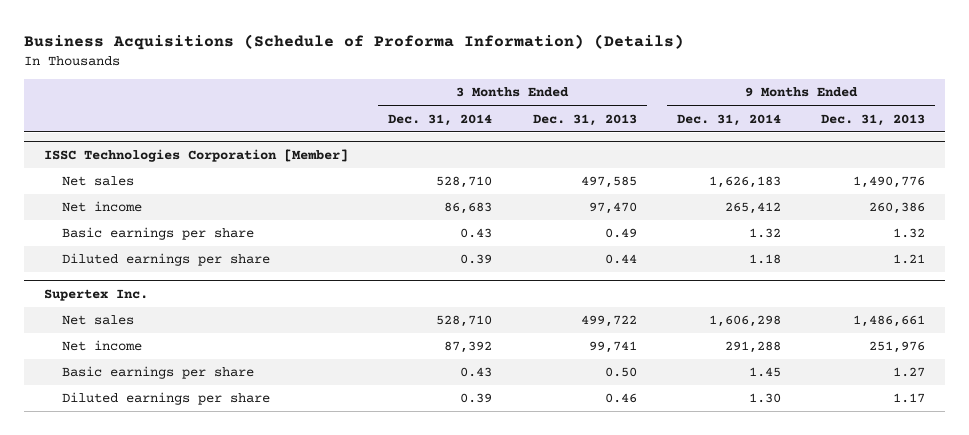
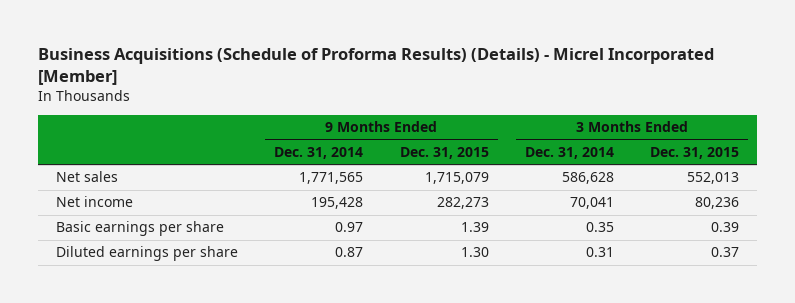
[23,33,684,50] Business Acquisitions (Schedule of Proforma Information) (Details) -> [37,47,714,85] Business Acquisitions (Schedule of Proforma Results) (Details) - Micrel Incorporated [Member]
[532,113,637,126] Dec. 31, 2013 -> none
[821,113,926,126] Dec. 31, 2013 -> none
none -> [399,146,489,159] Dec. 31, 2015
none -> [650,146,740,159] Dec. 31, 2015
[44,149,349,163] ISSC Technologies Corporation [Member] -> none
[44,289,149,302] Supertex Inc. -> none
[62,315,135,326] Net sales -> none
[62,340,143,352] Net income -> none
[62,366,255,380] Basic earnings per share -> none
[62,392,271,406] Diluted earnings per share -> none
[436,176,493,189] 528,710 -> [561,172,614,185] 586,628
[708,176,781,189] 1,626,183 -> [299,172,364,185] 1,771,565
[444,202,493,215] 86,683 -> [569,197,614,210] 70,041
[724,202,781,215] 265,412 -> [311,197,364,210] 195,428
[460,228,493,239] 0.43 -> [585,222,614,233] 0.35
[748,228,781,239] 1.32 -> [335,222,364,233] 0.97
[460,254,493,265] 0.39 -> [585,247,614,258] 0.31
[748,254,781,265] 1.18 -> [335,247,364,258] 0.87

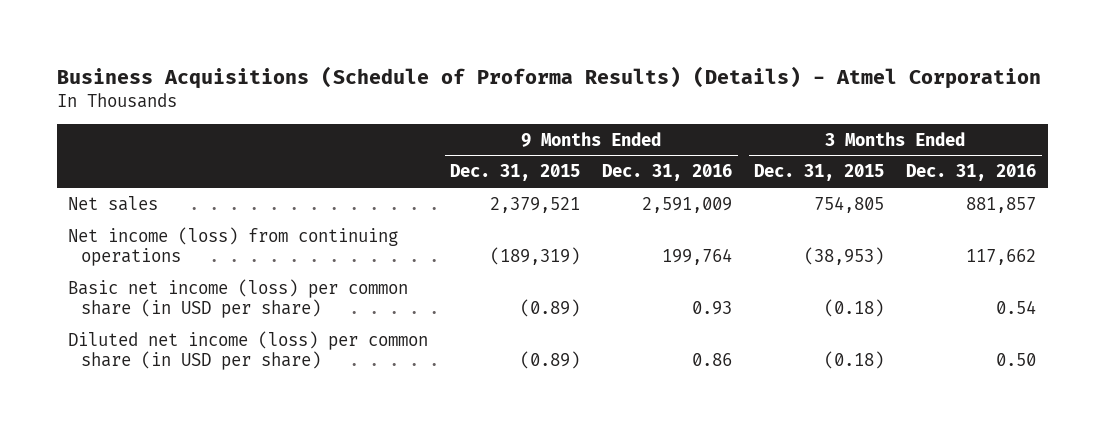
[37,47,714,85] Business Acquisitions (Schedule of Proforma Results) (Details) - Micrel Incorporated [Member] -> [57,65,1042,89] Business Acquisitions (Schedule of Proforma Results) (Details) - Atmel Corporation
[274,146,364,159] Dec. 31, 2014 -> none
[524,146,614,159] Dec. 31, 2014 -> none
none -> [602,164,733,182] Dec. 31, 2016
none -> [906,164,1037,182] Dec. 31, 2016
[424,172,489,185] 1,715,079 -> [490,196,581,213] 2,379,521
[687,172,740,185] 552,013 -> [814,195,885,213] 754,805
[55,196,133,208] Net income -> [68,226,399,266] Net income (loss) from continuing operations
[436,197,489,210] 282,273 -> [490,246,581,265] (189,319)
[695,197,740,210] 80,236 -> [804,246,885,265] (38,953)
[55,221,224,237] Basic earnings per share -> [68,278,409,318] Basic net income (loss) per common share (in USD per share)
[460,222,489,233] 1.39 -> [520,298,581,317] (0.89)
[711,222,740,233] 0.39 -> [824,298,885,317] (0.18)
[55,246,238,262] Diluted earnings per share -> [68,330,429,370] Diluted net income (loss) per common share (in USD per share)
[460,247,489,258] 1.30 -> [520,350,581,369] (0.89)
[711,247,740,258] 0.37 -> [824,350,885,369] (0.18)

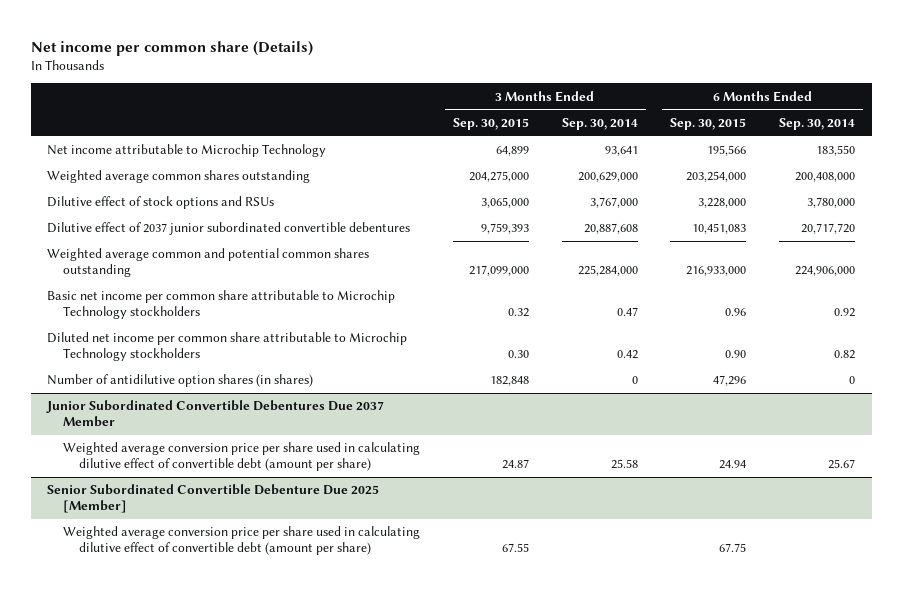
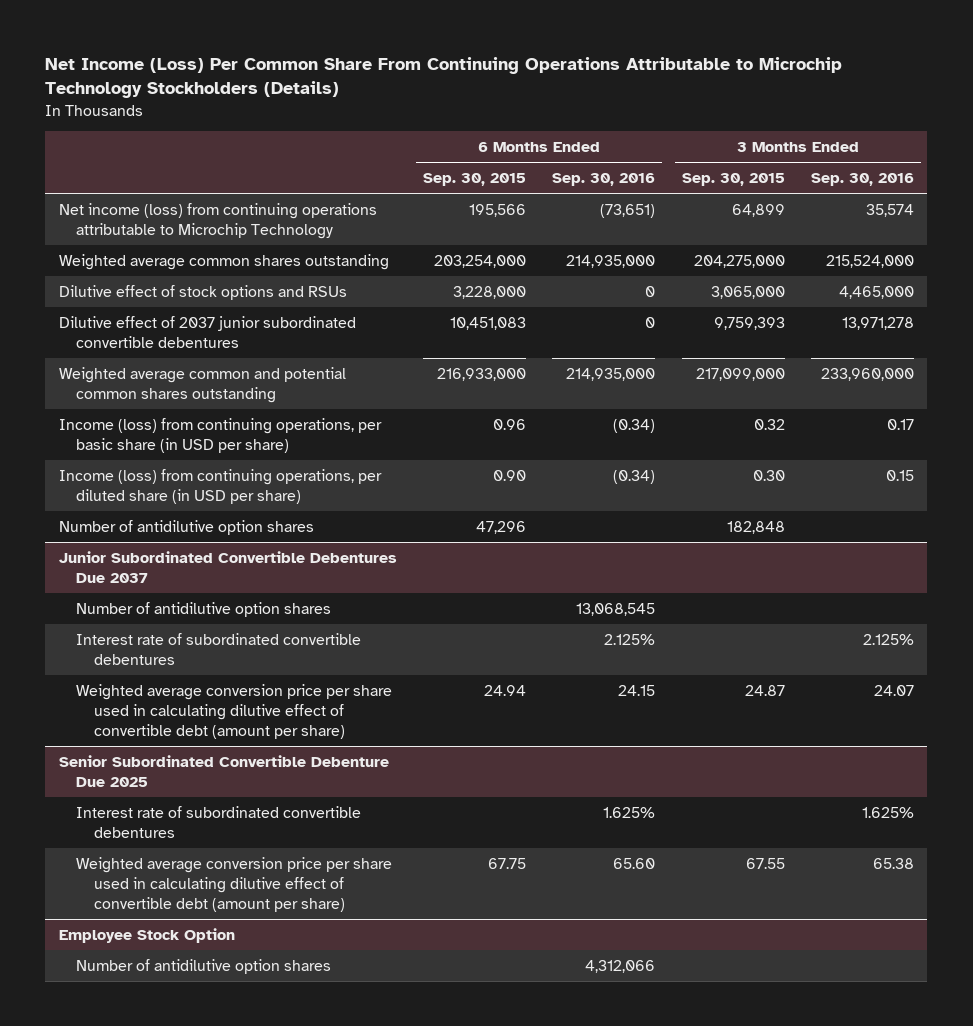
[30,40,313,56] Net income per common share (Details) -> [45,56,843,99] Net Income (Loss) Per Common Share From Continuing Operations Attributable to Microchip Technology Stockholders (Details)
[561,117,638,130] Sep. 30, 2014 -> none
[779,117,856,130] Sep. 30, 2014 -> none
none -> [552,172,656,186] Sep. 30, 2016
none -> [810,172,914,186] Sep. 30, 2016
[47,144,327,158] Net income attributable to Microchip Technology -> [58,202,377,240] Net income (loss) from continuing operations attributable to Microchip Technology
[47,332,408,362] Diluted net income per common share attributable to Microchip Technology stockholders -> none
[47,290,396,320] Basic net income per common share attributable to Microchip Technology stockholders -> [58,417,382,454] Income (loss) from continuing operations, per basic share (in USD per share)
none -> [58,468,382,505] Income (loss) from continuing operations, per diluted share (in USD per share)
[47,374,314,388] Number of antidilutive option shares (in shares) -> [58,519,314,535] Number of antidilutive option shares
[46,400,385,428] Junior Subordinated Convertible Debentures Due 2037 Member -> [58,550,397,584] Junior Subordinated Convertible Debentures Due 2037
none -> [76,601,332,617] Number of antidilutive option shares
none -> [76,632,362,666] Interest rate of subordinated convertible debentures
[47,484,380,514] Senior Subordinated Convertible Debenture Due 2025 [Member] -> [58,754,389,788] Senior Subordinated Convertible Debenture Due 2025
none -> [76,805,362,839] Interest rate of subordinated convertible debentures
none -> [58,927,235,943] Employee Stock Option
none -> [76,958,332,974] Number of antidilutive option shares

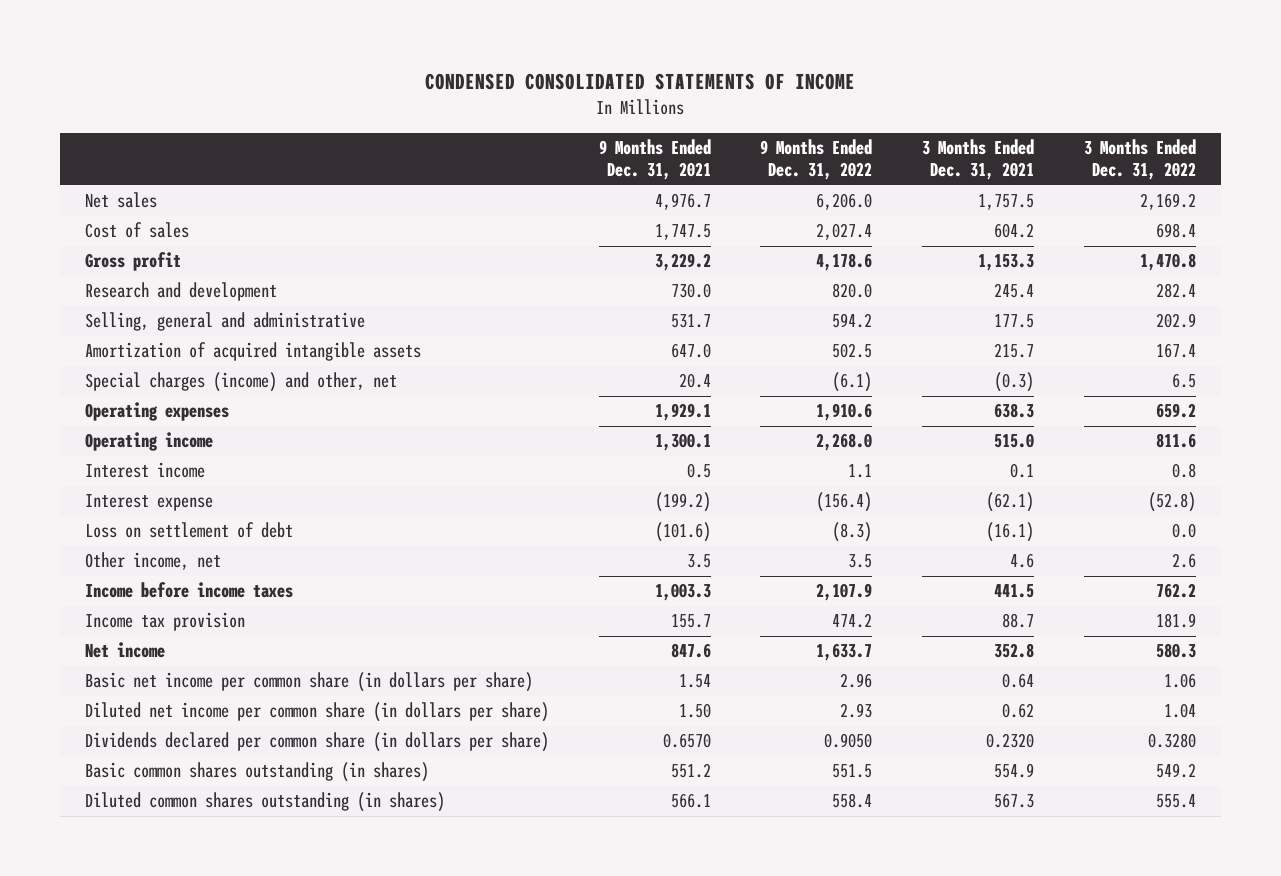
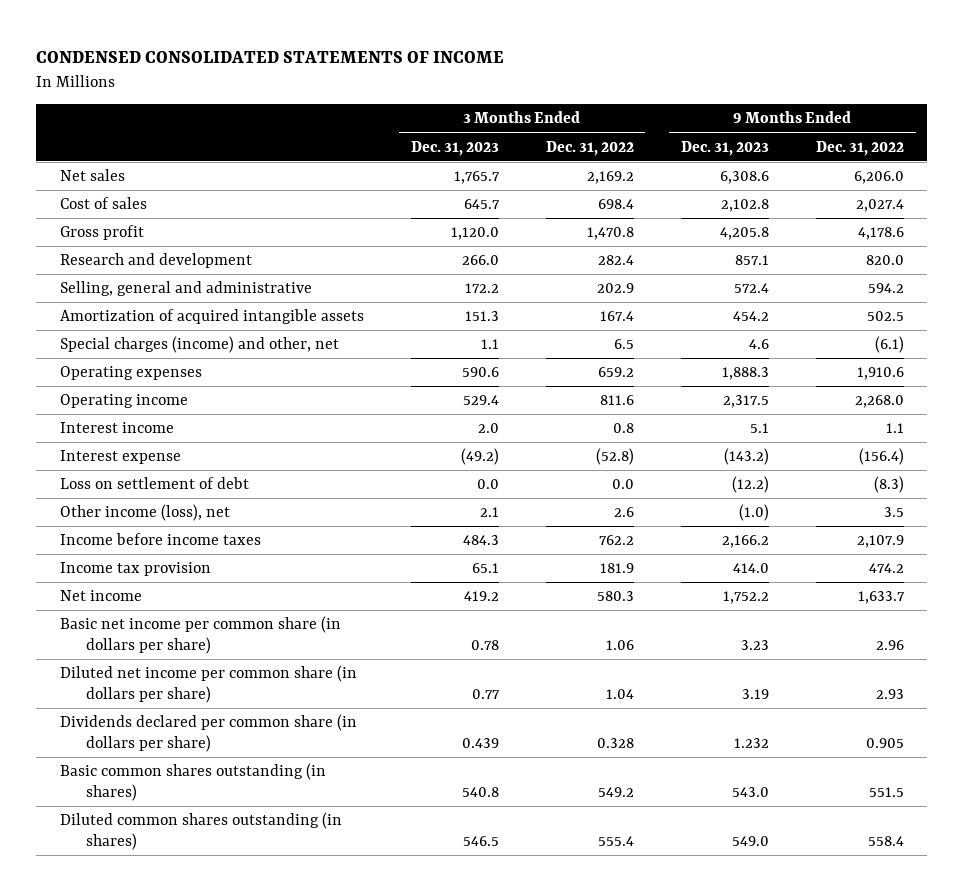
[598,139,711,181] 9 Months Ended Dec. 31, 2021 -> none
[921,139,1034,181] 3 Months Ended Dec. 31, 2021 -> none
none -> [410,140,499,156] Dec. 31, 2023
none -> [680,140,769,156] Dec. 31, 2023
[84,552,221,571] Other income, net -> [59,504,230,522] Other income (loss), net
[824,733,873,749] 0.9050 -> [865,737,904,748] 0.905
[1147,733,1196,749] 0.3280 -> [596,737,634,748] 0.328

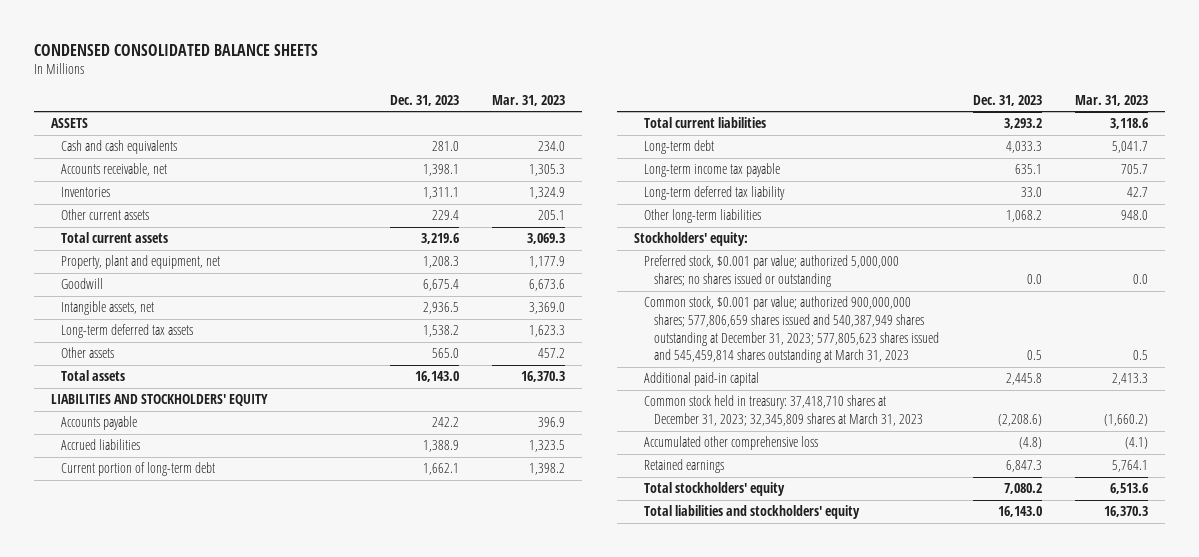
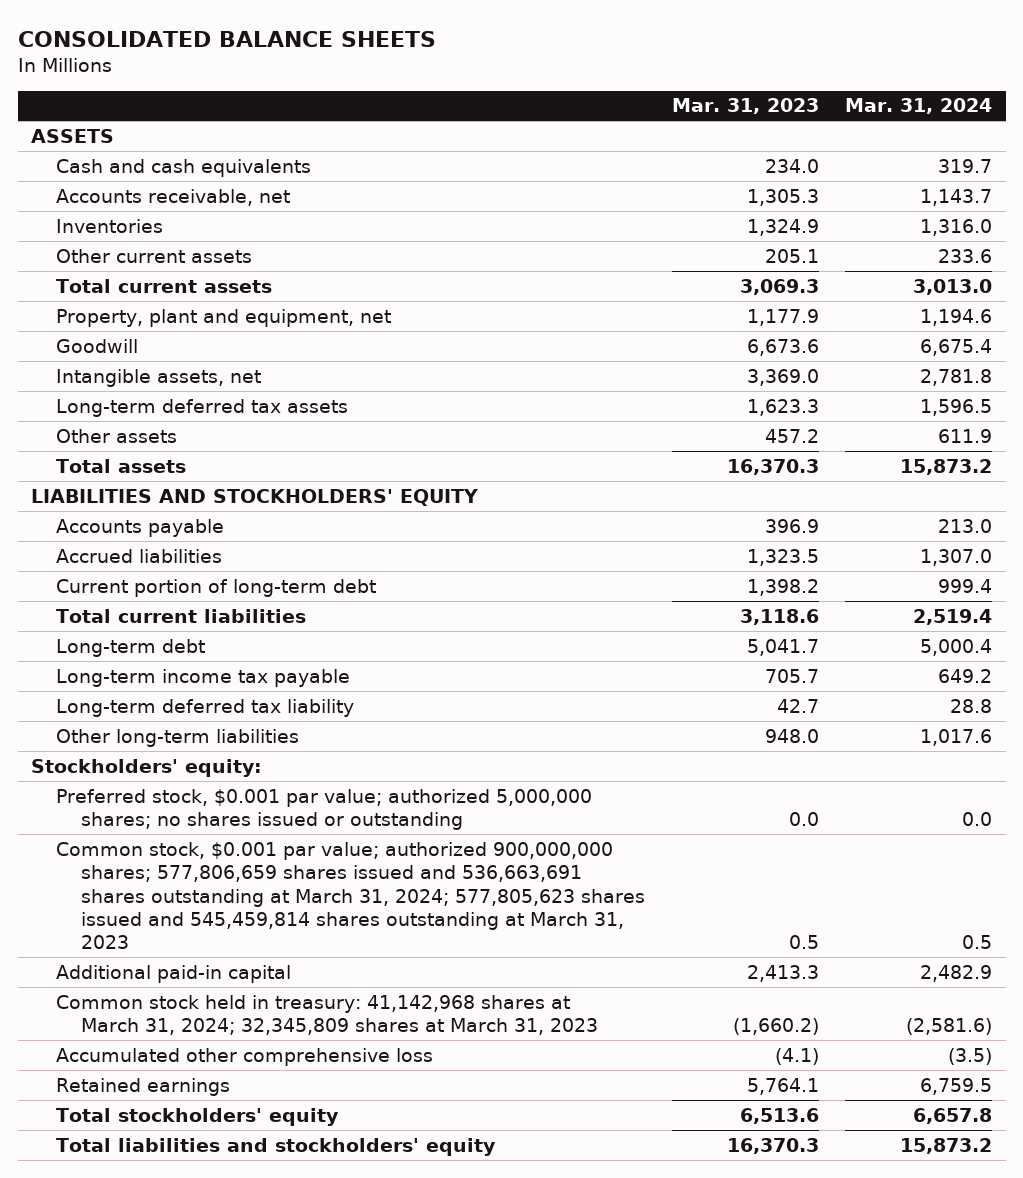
[34,43,319,56] CONDENSED CONSOLIDATED BALANCE SHEETS -> [17,30,436,47] CONSOLIDATED BALANCE SHEETS
[389,94,459,106] Dec. 31, 2023 -> none
none -> [845,98,993,115] Mar. 31, 2024
[643,296,939,364] Common stock, $0.001 par value; authorized 900,000,000 shares; 577,806,659 shares issued and 540,387,949 shares outstanding at December 31, 2023; 577,805,623 shares issued and 545,459,814 shares outstanding at March 31, 2023 -> [55,841,645,950] Common stock, $0.001 par value; authorized 900,000,000 shares; 577,806,659 shares issued and 536,663,691 shares outstanding at March 31, 2024; 577,805,623 shares issued and 545,459,814 shares outstanding at March 31, 2023
[643,395,923,427] Common stock held in treasury: 37,418,710 shares at December 31, 2023; 32,345,809 shares at March 31, 2023 -> [55,994,598,1036] Common stock held in treasury: 41,142,968 shares at March 31, 2024; 32,345,809 shares at March 31, 2023

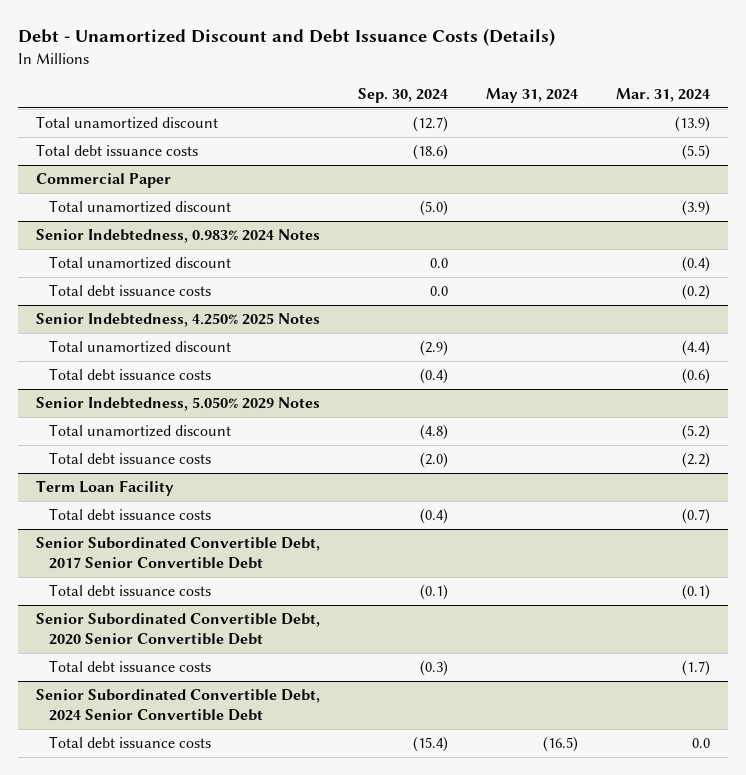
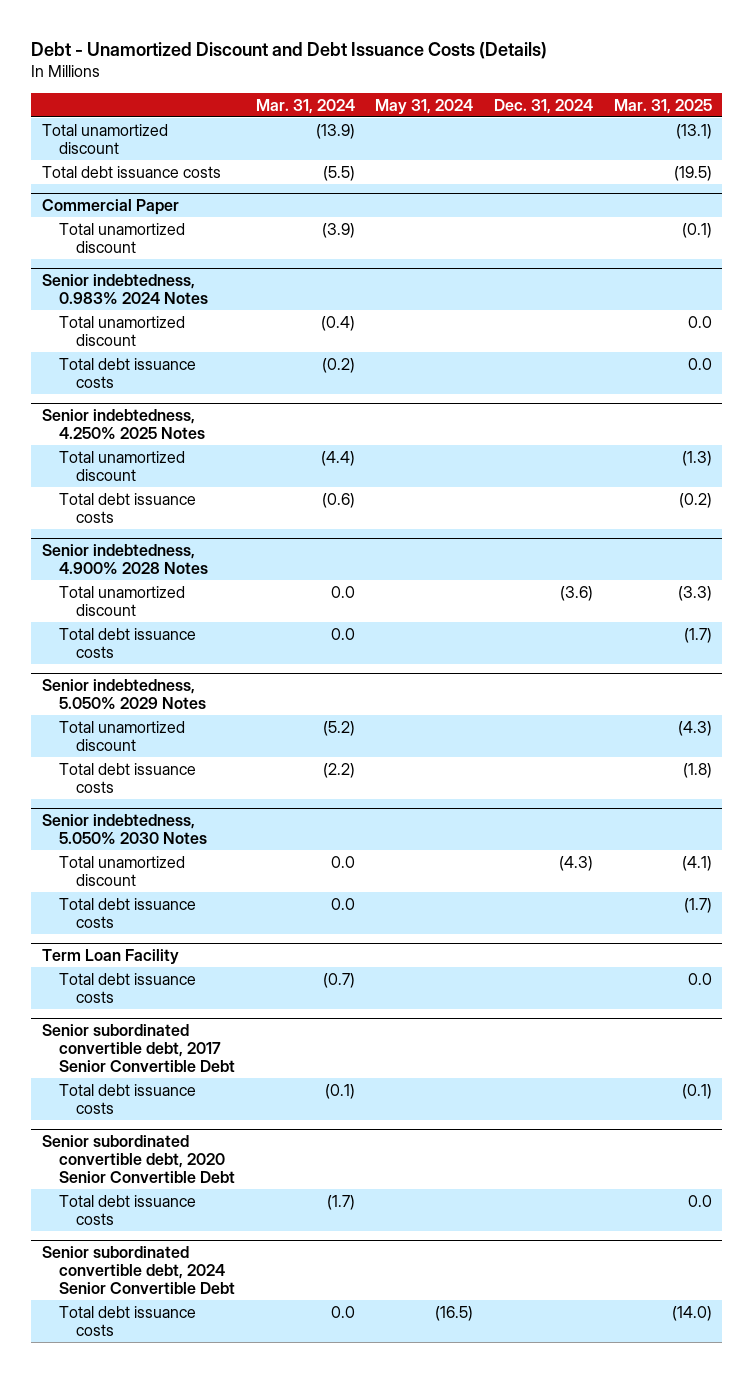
[358,87,449,103] Sep. 30, 2024 -> none
none -> [494,98,594,114] Dec. 31, 2024
none -> [614,98,713,114] Mar. 31, 2025
[36,229,321,244] Senior Indebtedness, 0.983% 2024 Notes -> [41,273,208,304] Senior indebtedness, 0.983% 2024 Notes
[36,313,321,328] Senior Indebtedness, 4.250% 2025 Notes -> [41,408,205,439] Senior indebtedness, 4.250% 2025 Notes
none -> [41,543,208,574] Senior indebtedness, 4.900% 2028 Notes
none -> [58,585,185,616] Total unamortized discount
none -> [58,627,196,658] Total debt issuance costs
[36,397,321,412] Senior Indebtedness, 5.050% 2029 Notes -> [41,678,206,709] Senior indebtedness, 5.050% 2029 Notes
none -> [41,813,207,844] Senior indebtedness, 5.050% 2030 Notes
none -> [58,855,185,886] Total unamortized discount
none -> [58,897,196,928] Total debt issuance costs
[36,537,321,570] Senior Subordinated Convertible Debt, 2017 Senior Convertible Debt -> [41,1023,235,1073] Senior subordinated convertible debt, 2017 Senior Convertible Debt
[36,613,321,646] Senior Subordinated Convertible Debt, 2020 Senior Convertible Debt -> [41,1134,235,1184] Senior subordinated convertible debt, 2020 Senior Convertible Debt
[36,689,321,722] Senior Subordinated Convertible Debt, 2024 Senior Convertible Debt -> [41,1245,235,1295] Senior subordinated convertible debt, 2024 Senior Convertible Debt

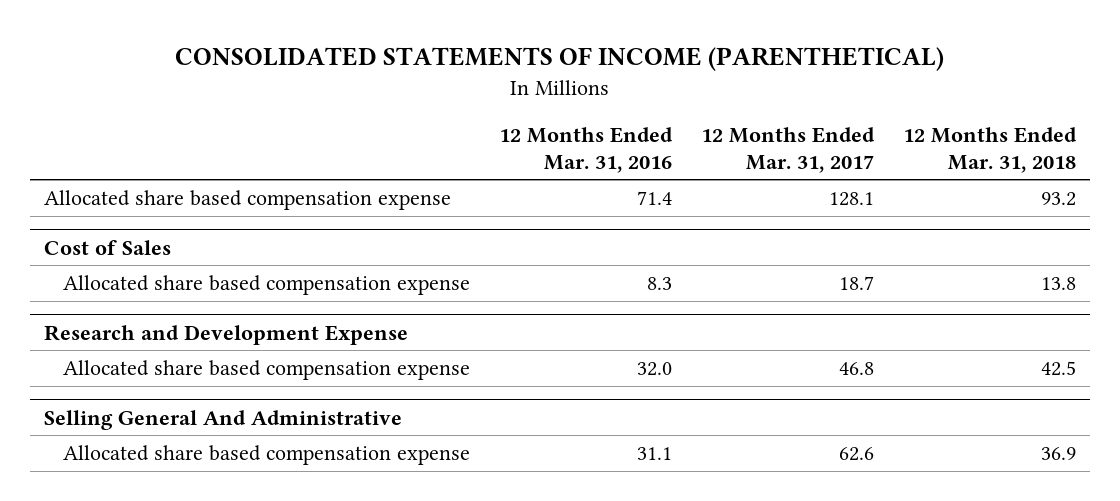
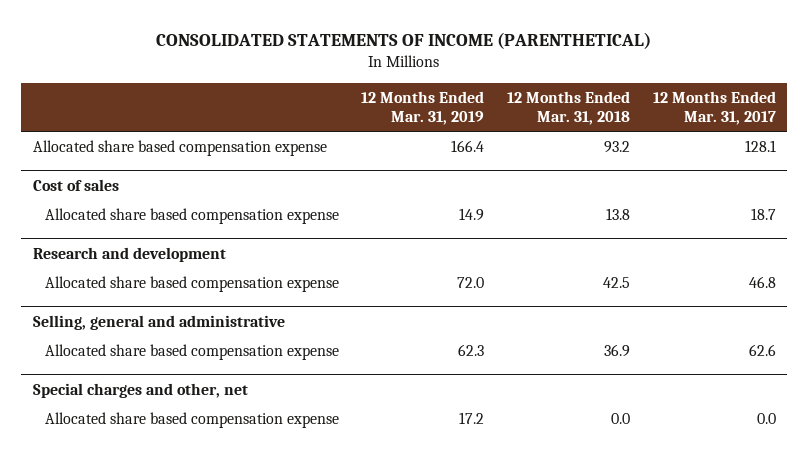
[499,126,674,173] 12 Months Ended Mar. 31, 2016 -> none
none -> [361,90,485,126] 12 Months Ended Mar. 31, 2019
[44,239,172,255] Cost of Sales -> [32,178,119,191] Cost of sales
[44,324,409,345] Research and Development Expense -> [32,246,226,262] Research and development
[44,409,403,430] Selling General And Administrative -> [32,314,285,330] Selling, general and administrative
none -> [32,382,248,398] Special charges and other, net
none -> [44,411,339,428] Allocated share based compensation expense

